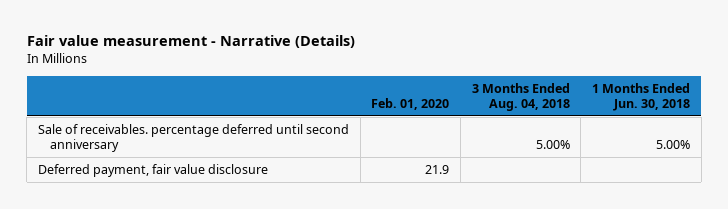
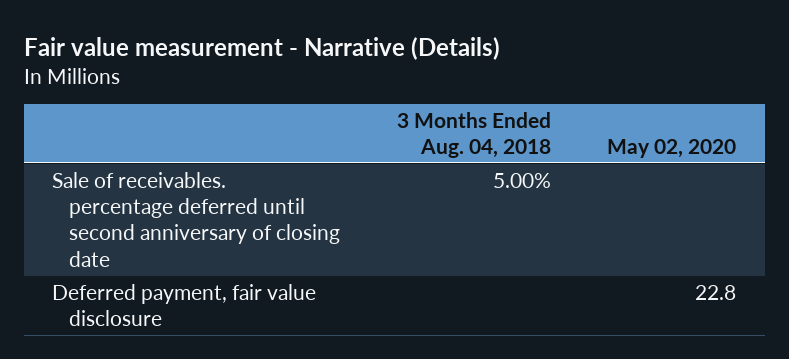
[371,97,450,110] Feb. 01, 2020 -> none
[592,82,691,111] 1 Months Ended Jun. 30, 2018 -> none
none -> [607,139,737,159] May 02, 2020
[38,123,350,153] Sale of receivables. percentage deferred until second anniversary -> [52,171,340,267] Sale of receivables. percentage deferred until second anniversary of closing date

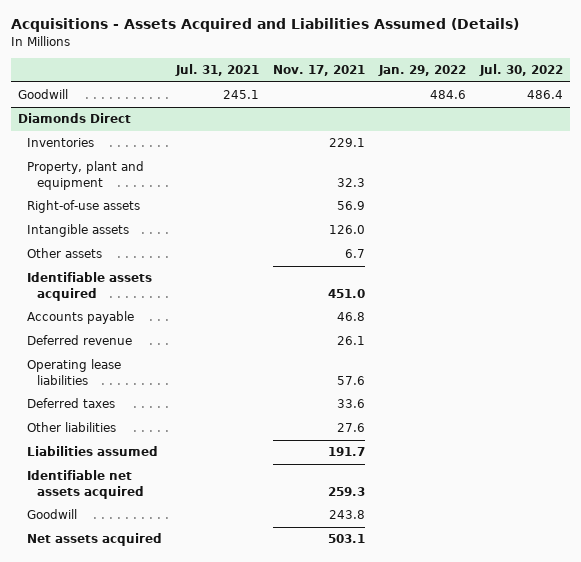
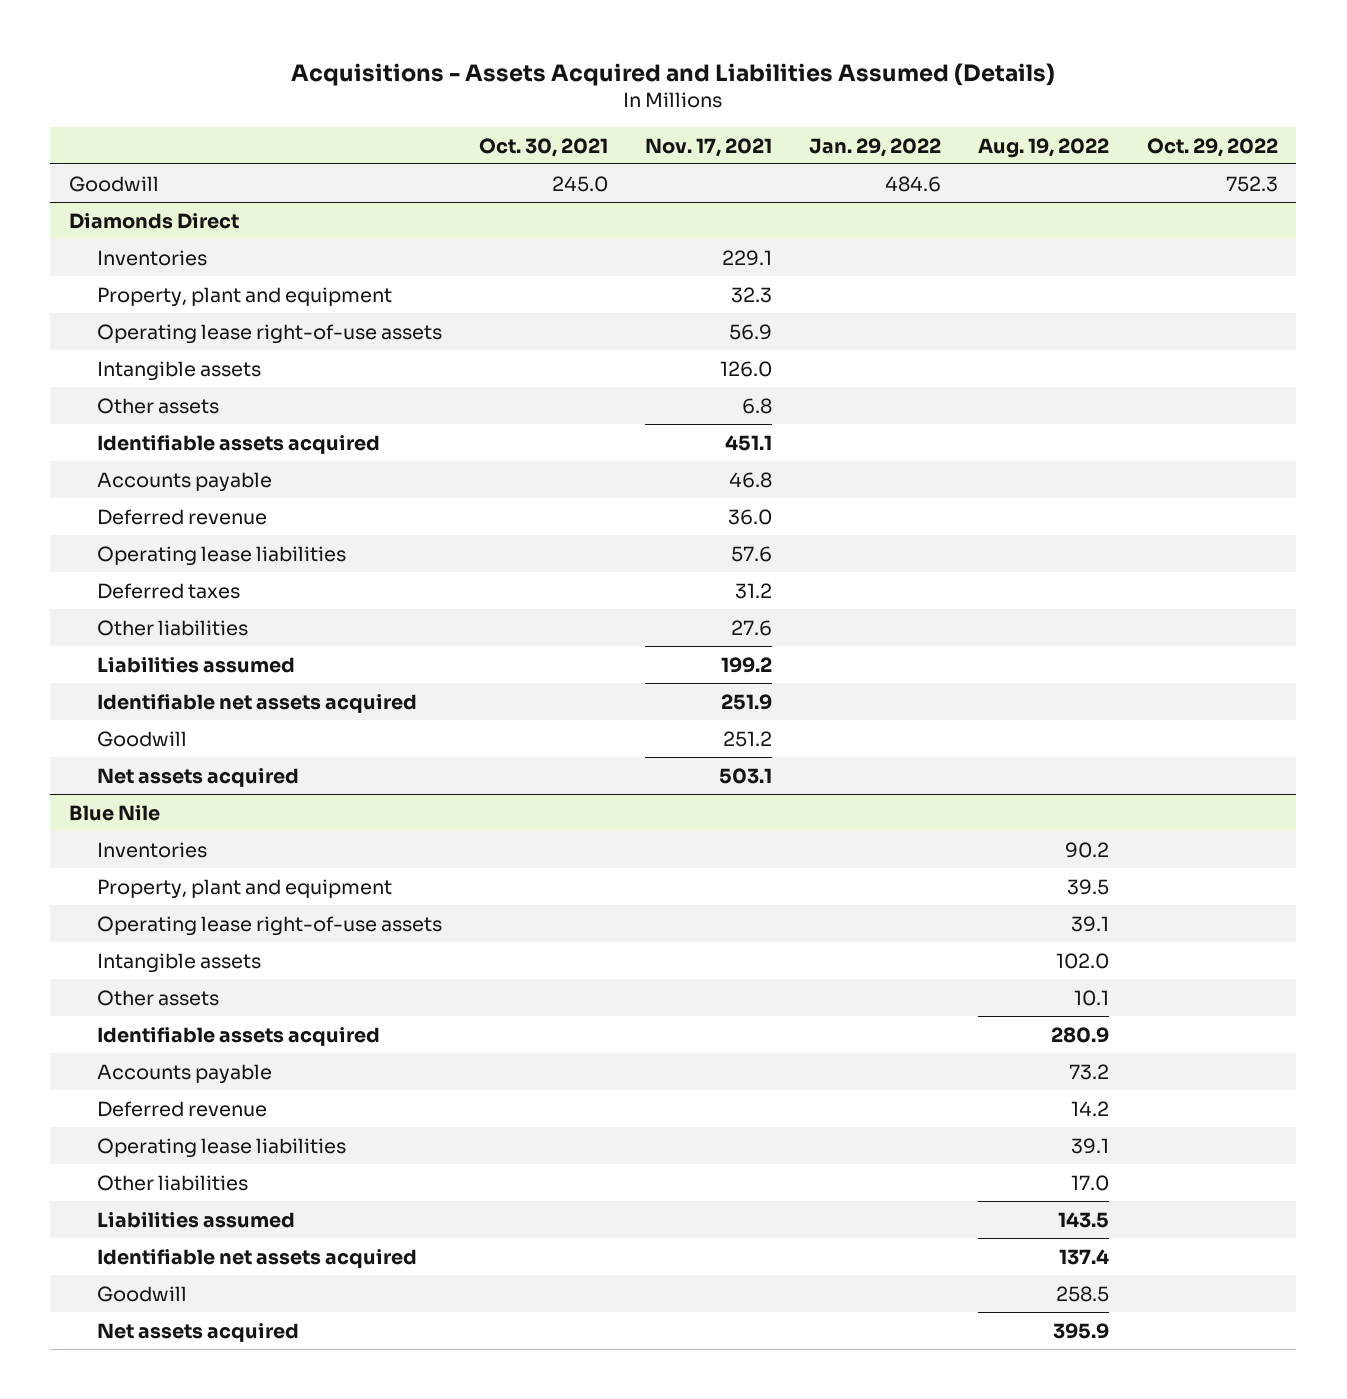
[175,64,260,77] Jul. 31, 2021 -> none
[479,64,564,77] Jul. 30, 2022 -> none
none -> [479,137,609,157] Oct. 30, 2021
none -> [978,137,1110,158] Aug. 19, 2022
none -> [1146,137,1278,157] Oct. 29, 2022
[27,200,141,214] Right-of-use assets -> [97,323,443,344] Operating lease right-of-use assets
[345,249,366,259] 6.7 -> [742,397,773,414] 6.8
[328,288,366,298] 451.0 -> [725,434,773,451] 451.1
[337,336,366,346] 26.1 -> [728,508,773,525] 36.0
[337,399,366,409] 33.6 -> [735,582,773,599] 31.2
[328,447,366,457] 191.7 -> [721,656,773,673] 199.2
[328,486,366,496] 259.3 -> [721,693,773,710] 251.9
[329,510,366,520] 243.8 -> [723,730,773,747] 251.2
none -> [68,804,160,821] Blue Nile
none -> [97,841,208,858] Inventories
none -> [97,878,393,899] Property, plant and equipment
none -> [97,915,443,936] Operating lease right-of-use assets
none -> [97,952,262,973] Intangible assets
none -> [97,989,220,1006] Other assets
none -> [97,1026,381,1046] Identifiable assets acquired
none -> [97,1063,273,1084] Accounts payable
none -> [97,1100,268,1117] Deferred revenue
none -> [97,1137,347,1158] Operating lease liabilities
none -> [97,1174,249,1191] Other liabilities
none -> [97,1211,296,1228] Liabilities assumed
none -> [97,1248,418,1268] Identifiable net assets acquired
none -> [97,1285,188,1302] Goodwill
none -> [97,1322,300,1342] Net assets acquired

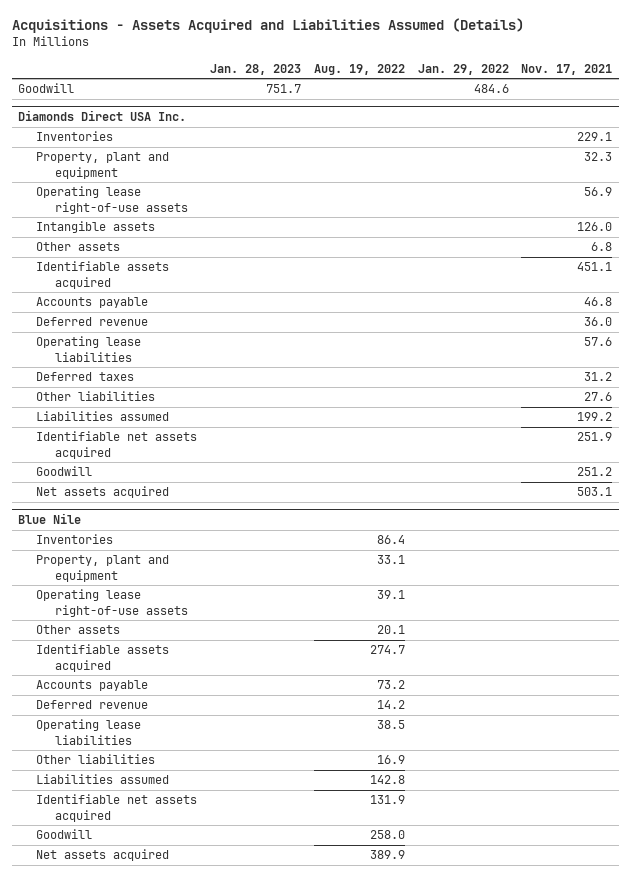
[479,137,609,157] Oct. 30, 2021 -> none
[1146,137,1278,157] Oct. 29, 2022 -> none
none -> [210,63,302,75] Jan. 28, 2023
[68,212,239,229] Diamonds Direct -> [18,110,187,122] Diamonds Direct USA Inc.
[1065,841,1110,858] 90.2 -> [376,535,405,545] 86.4
[1067,878,1110,895] 39.5 -> [376,555,405,565] 33.1
[97,952,262,973] Intangible assets -> none
[1074,989,1110,1006] 10.1 -> [376,625,405,635] 20.1
[1051,1026,1110,1043] 280.9 -> [369,645,405,655] 274.7
[1071,1137,1110,1154] 39.1 -> [376,720,405,730] 38.5
[1071,1174,1110,1191] 17.0 -> [376,755,405,765] 16.9
[1058,1211,1110,1228] 143.5 -> [369,775,405,785] 142.8
[1059,1248,1110,1265] 137.4 -> [369,795,405,805] 131.9
[1056,1285,1110,1302] 258.5 -> [369,830,405,840] 258.0
[1053,1322,1110,1339] 395.9 -> [369,850,405,860] 389.9

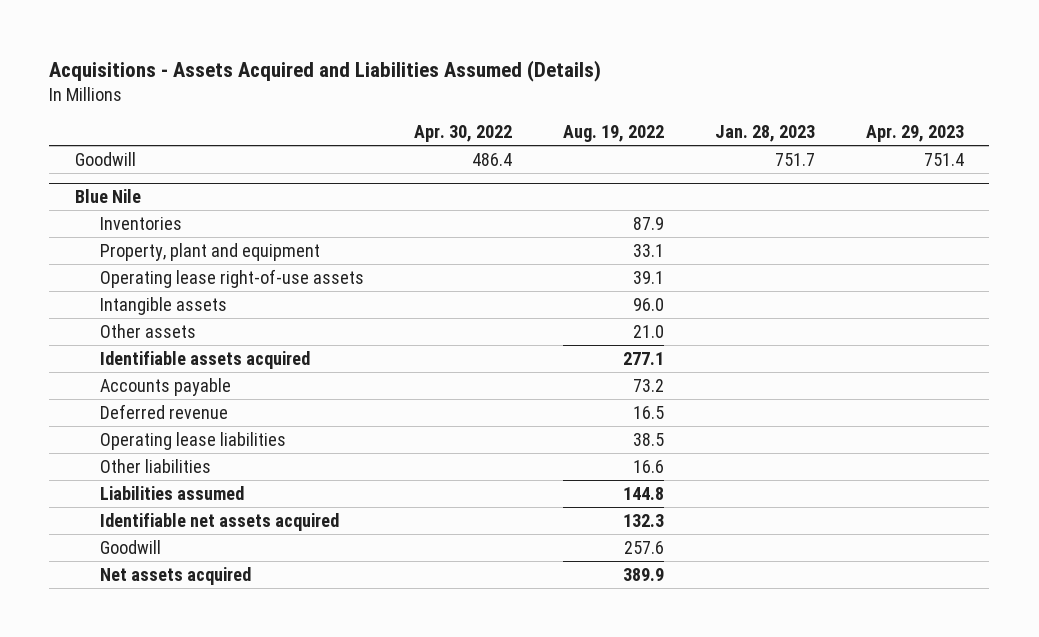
[417,63,509,75] Jan. 29, 2022 -> none
[521,63,613,75] Nov. 17, 2021 -> none
none -> [414,125,513,143] Apr. 30, 2022
none -> [865,125,964,143] Apr. 29, 2023
[18,110,187,122] Diamonds Direct USA Inc. -> none
[36,131,114,142] Inventories -> none
[36,152,170,179] Property, plant and equipment -> none
[36,186,188,214] Operating lease right-of-use assets -> none
[36,221,156,234] Intangible assets -> none
[36,242,121,252] Other assets -> none
[36,261,170,289] Identifiable assets acquired -> none
[36,297,149,309] Accounts payable -> none
[36,317,149,327] Deferred revenue -> none
[36,336,142,362] Operating lease liabilities -> none
[36,372,135,382] Deferred taxes -> none
[36,391,156,402] Other liabilities -> none
[36,411,170,422] Liabilities assumed -> none
[36,431,198,459] Identifiable net assets acquired -> none
[36,466,93,477] Goodwill -> none
[36,486,170,499] Net assets acquired -> none
[376,535,405,545] 86.4 -> [633,216,665,230] 87.9
none -> [99,296,227,315] Intangible assets
[376,625,405,635] 20.1 -> [633,324,665,338] 21.0
[369,645,405,655] 274.7 -> [623,351,665,365] 277.1
[376,700,405,710] 14.2 -> [633,405,665,419] 16.5
[376,755,405,765] 16.9 -> [633,459,665,473] 16.6
[369,775,405,785] 142.8 -> [623,486,665,500] 144.8
[369,795,405,805] 131.9 -> [623,513,665,527] 132.3
[369,830,405,840] 258.0 -> [624,540,665,554] 257.6

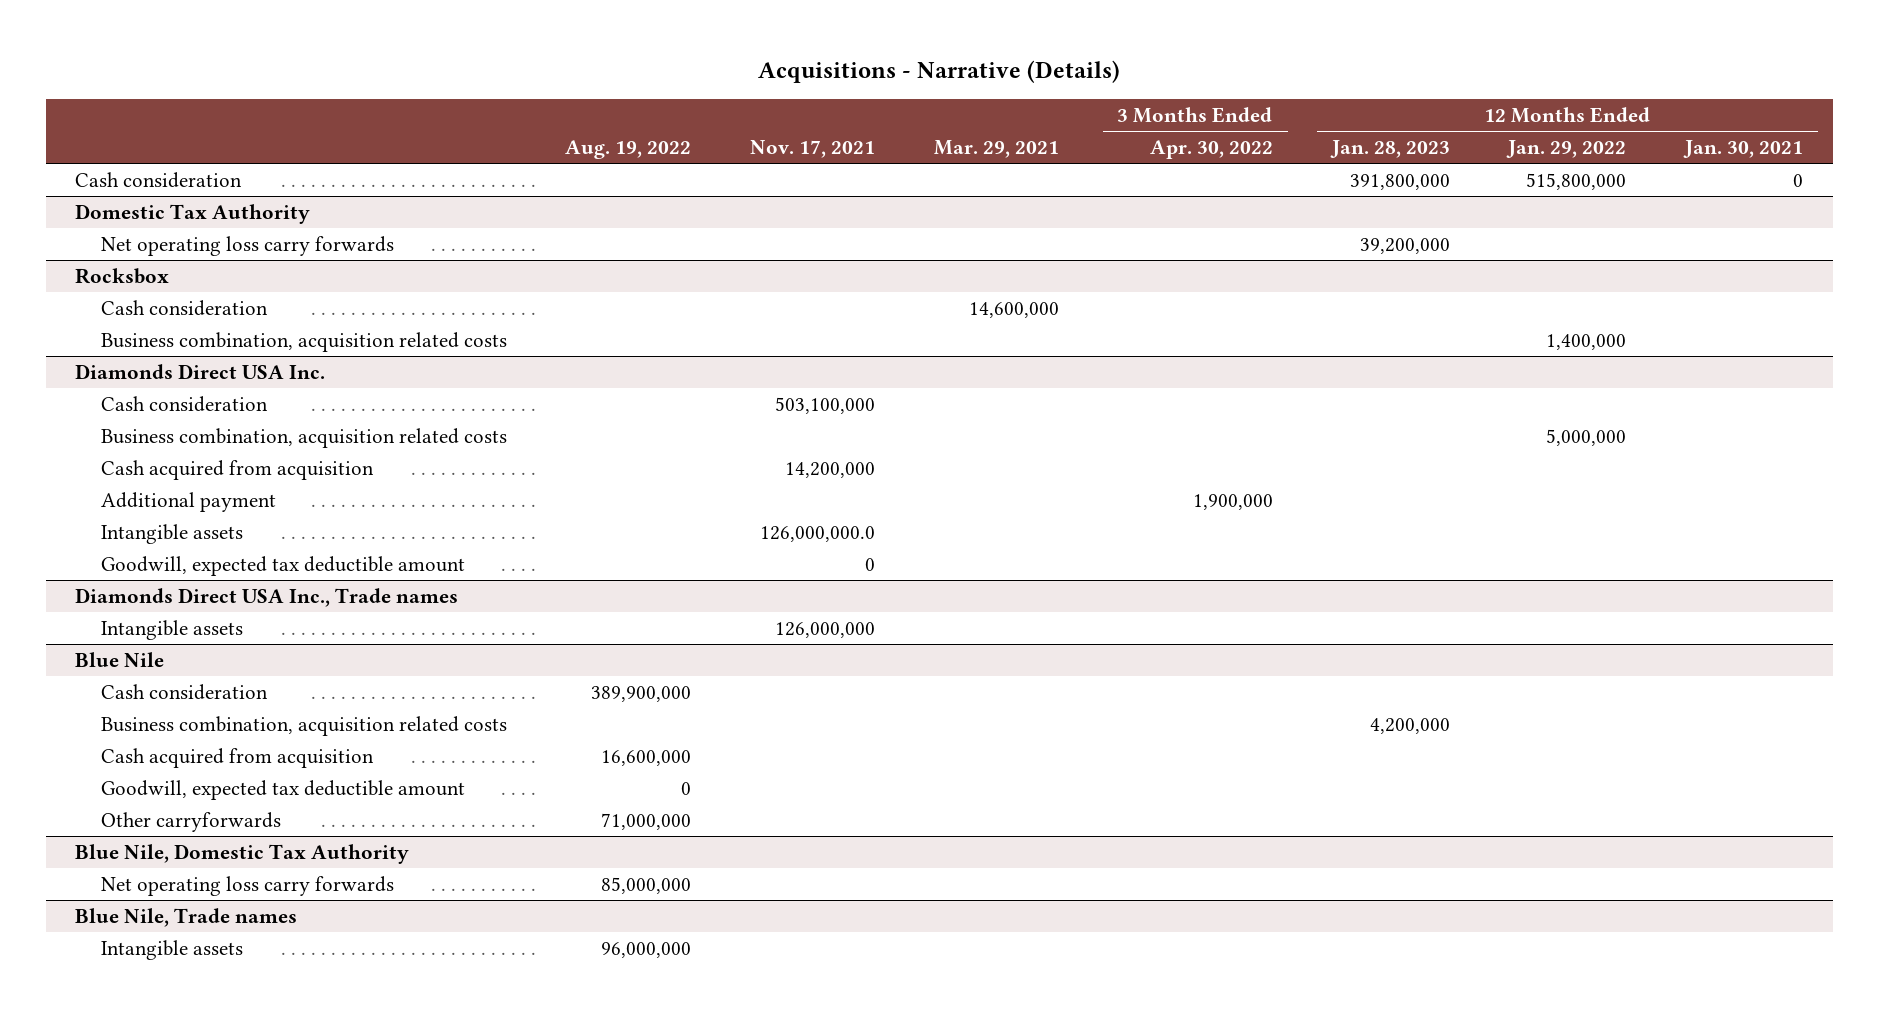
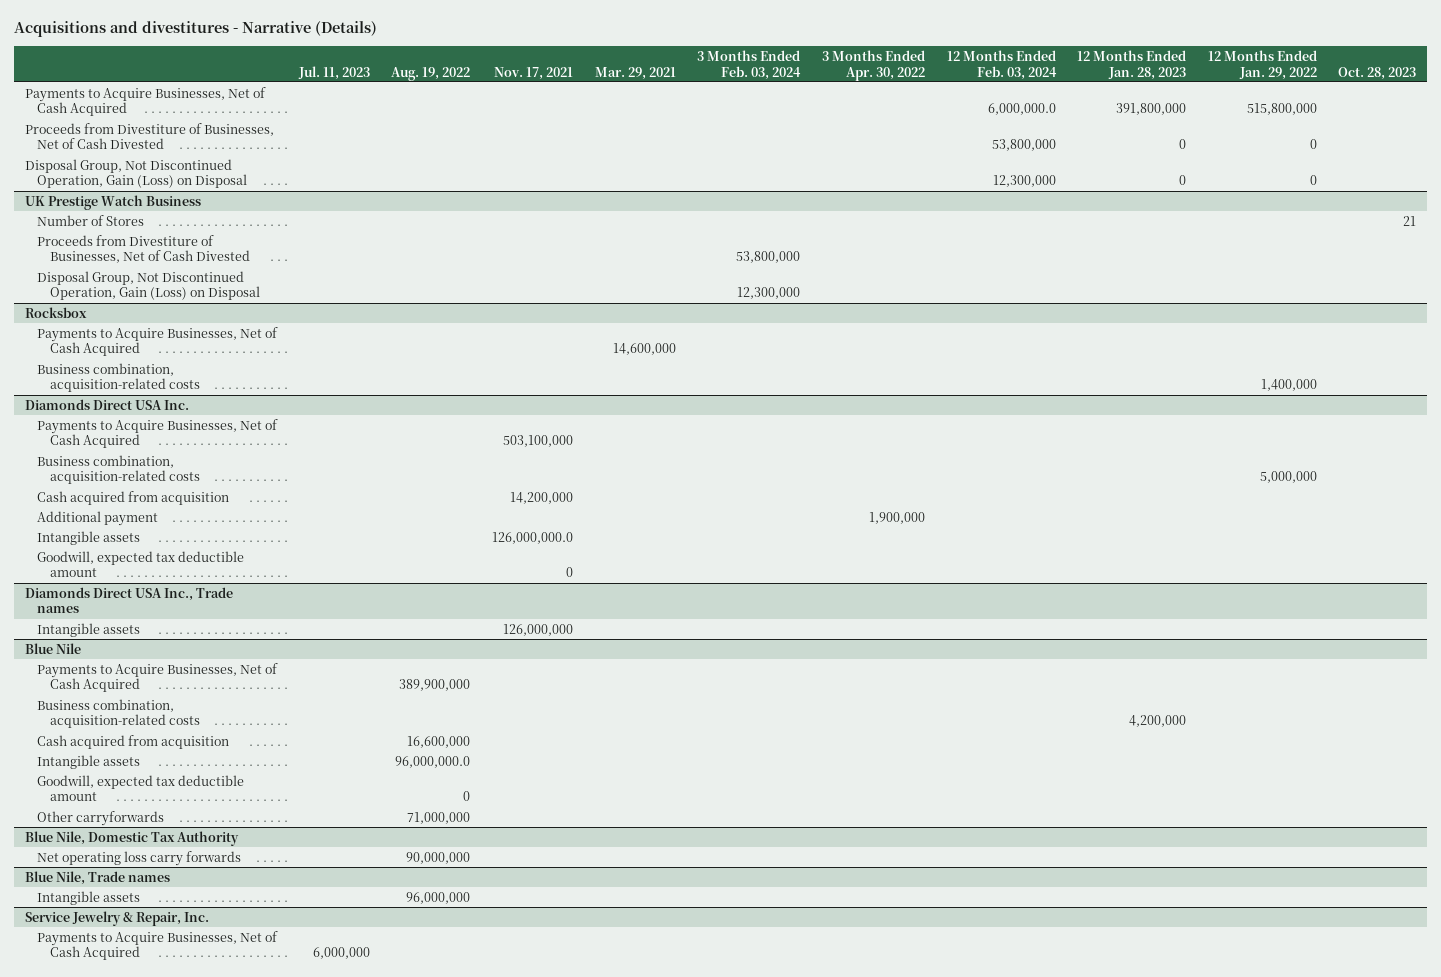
[758,60,1121,84] Acquisitions - Narrative (Details) -> [13,21,377,38] Acquisitions and divestitures - Narrative (Details)
[1683,140,1804,159] Jan. 30, 2021 -> none
none -> [297,65,370,80] Jul. 11, 2023
none -> [697,49,802,80] 3 Months Ended Feb. 03, 2024
none -> [946,49,1057,80] 12 Months Ended Feb. 03, 2024
none -> [1338,66,1417,80] Oct. 28, 2023
[75,203,311,224] Domestic Tax Authority -> none
[100,235,394,256] Net operating loss carry forwards -> none
[75,171,243,188] Cash consideration -> [24,86,266,117] Payments to Acquire Businesses, Net of Cash Acquired
none -> [24,122,274,150] Proceeds from Divestiture of Businesses, Net of Cash Divested
none -> [24,158,248,189] Disposal Group, Not Discontinued Operation, Gain (Loss) on Disposal
none -> [24,194,201,210] UK Prestige Watch Business
none -> [37,214,145,226] Number of Stores
none -> [37,234,250,264] Proceeds from Divestiture of Businesses, Net of Cash Divested
none -> [37,270,260,301] Disposal Group, Not Discontinued Operation, Gain (Loss) on Disposal
[100,299,268,316] Cash consideration -> [37,326,279,357] Payments to Acquire Businesses, Net of Cash Acquired
[100,331,507,352] Business combination, acquisition related costs -> [37,362,200,393] Business combination, acquisition-related costs
[100,395,268,412] Cash consideration -> [37,418,279,449] Payments to Acquire Businesses, Net of Cash Acquired
[100,427,507,448] Business combination, acquisition related costs -> [37,454,200,485] Business combination, acquisition-related costs
[100,683,268,700] Cash consideration -> [37,662,279,693] Payments to Acquire Businesses, Net of Cash Acquired
[100,715,507,736] Business combination, acquisition related costs -> [37,698,200,729] Business combination, acquisition-related costs
none -> [37,754,141,769] Intangible assets
[601,876,692,894] 85,000,000 -> [406,851,471,864] 90,000,000
none -> [24,910,209,926] Service Jewelry & Repair, Inc.
none -> [37,930,279,961] Payments to Acquire Businesses, Net of Cash Acquired

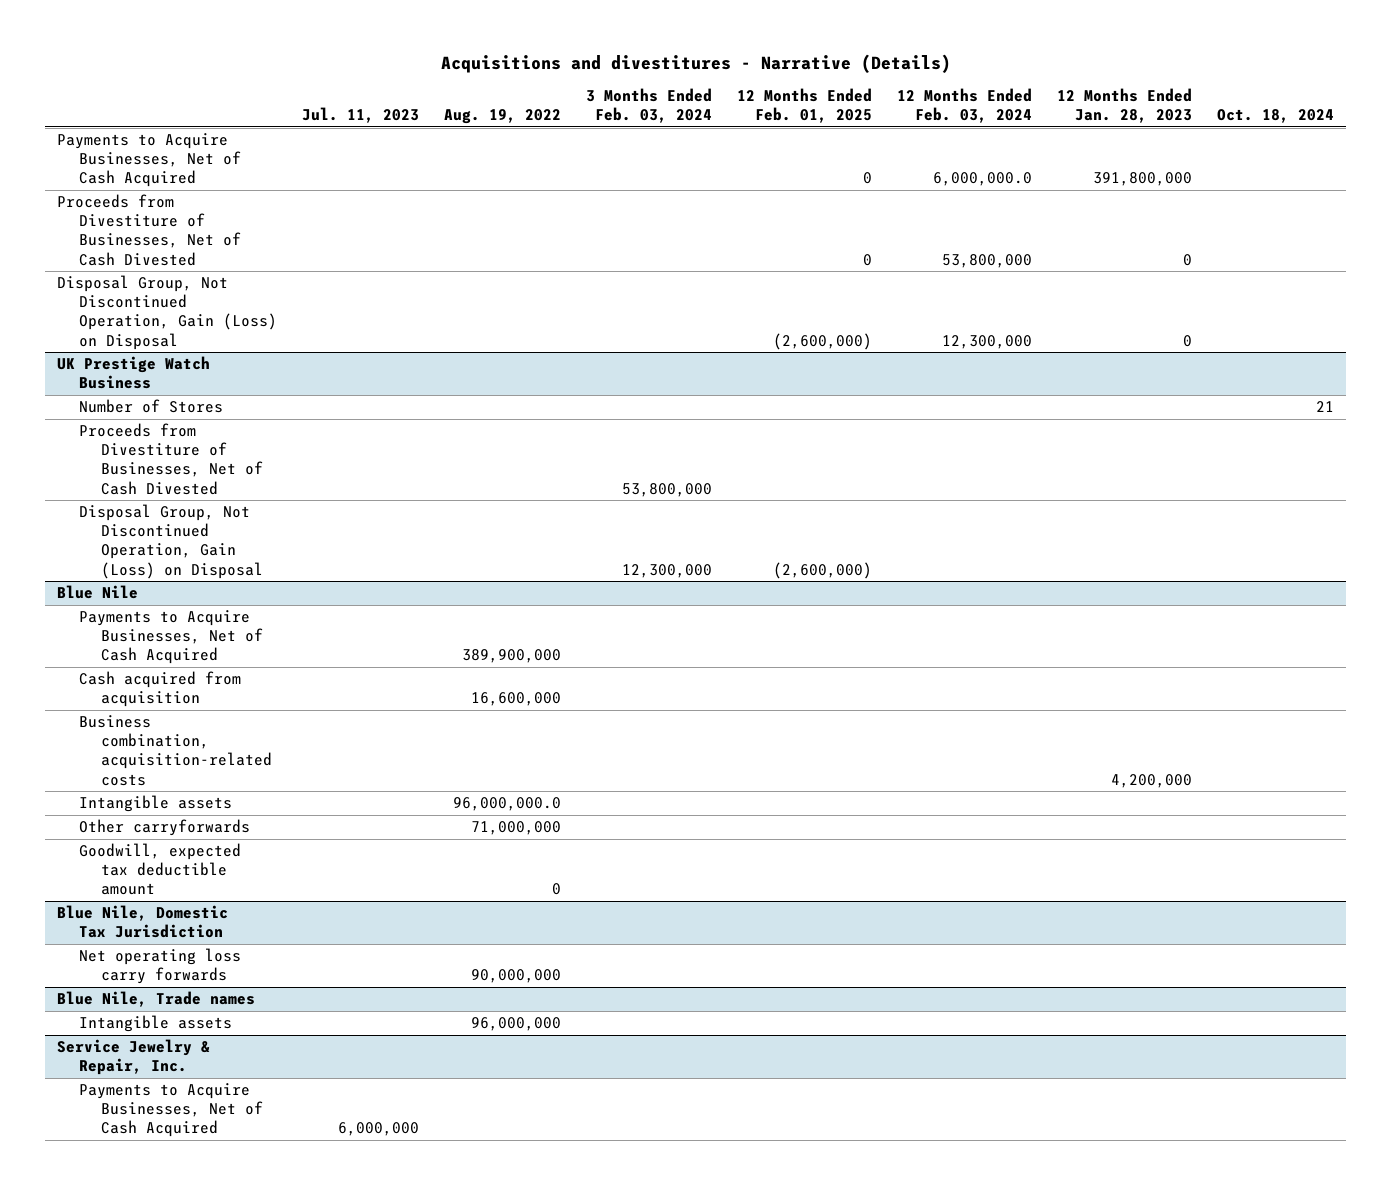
[494,66,574,80] Nov. 17, 2021 -> none
[594,66,676,80] Mar. 29, 2021 -> none
[821,49,925,81] 3 Months Ended Apr. 30, 2022 -> none
[1207,49,1317,80] 12 Months Ended Jan. 29, 2022 -> none
[1338,66,1417,80] Oct. 28, 2023 -> none
none -> [737,88,873,124] 12 Months Ended Feb. 01, 2025
none -> [1216,109,1334,124] Oct. 18, 2024
[24,306,87,318] Rocksbox -> none
[37,326,279,357] Payments to Acquire Businesses, Net of Cash Acquired -> none
[37,362,200,393] Business combination, acquisition-related costs -> none
[24,398,189,410] Diamonds Direct USA Inc. -> none
[37,418,279,449] Payments to Acquire Businesses, Net of Cash Acquired -> none
[37,454,200,485] Business combination, acquisition-related costs -> none
[37,490,230,505] Cash acquired from acquisition -> none
[37,510,159,526] Additional payment -> none
[37,530,141,545] Intangible assets -> none
[37,550,245,578] Goodwill, expected tax deductible amount -> none
[24,586,233,614] Diamonds Direct USA Inc., Trade names -> none
[37,622,141,637] Intangible assets -> none
[37,698,200,729] Business combination, acquisition-related costs -> [79,715,273,786] Business combination, acquisition-related costs
[37,774,245,802] Goodwill, expected tax deductible amount -> [79,843,242,896] Goodwill, expected tax deductible amount
[24,830,239,846] Blue Nile, Domestic Tax Authority -> [57,905,229,939] Blue Nile, Domestic Tax Jurisdiction

